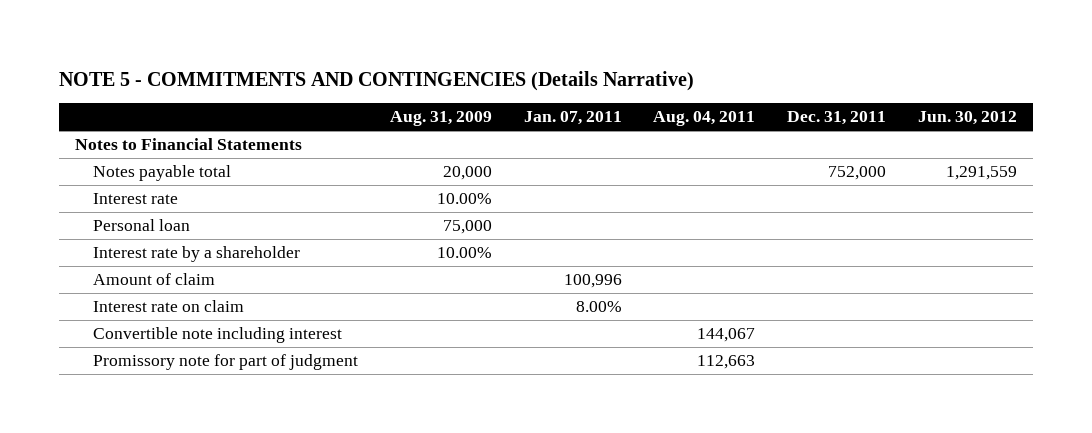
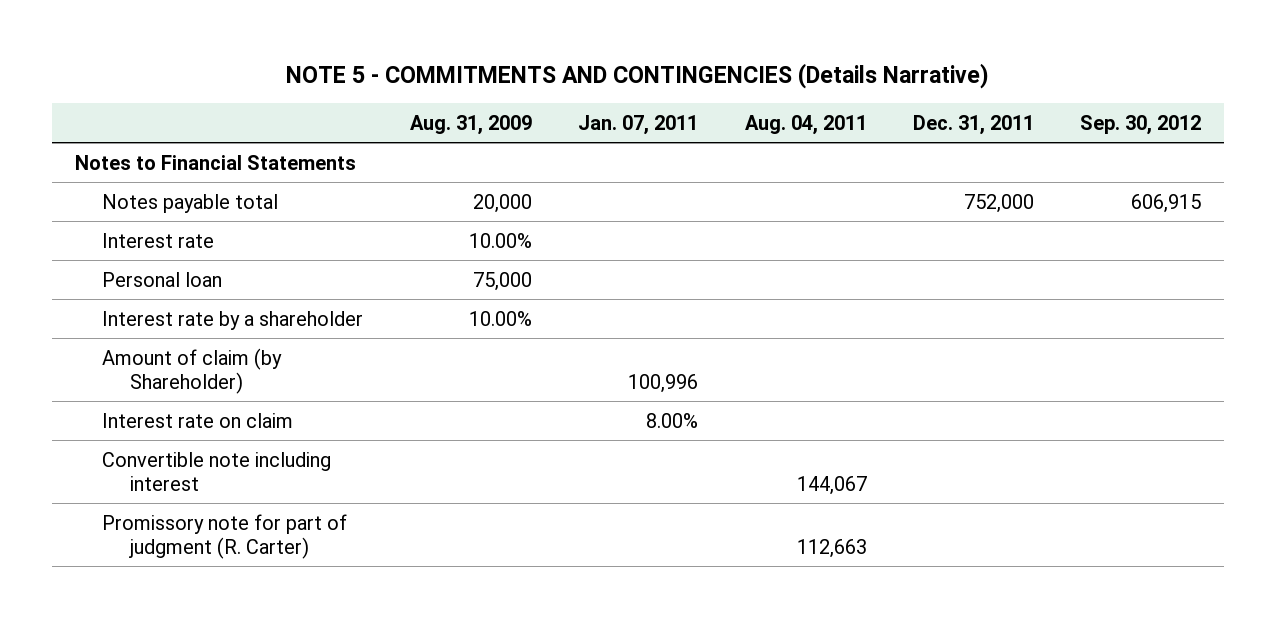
[918,111,1018,126] Jun. 30, 2012 -> none
none -> [1080,114,1202,135] Sep. 30, 2012
[92,273,215,286] Amount of claim -> [102,347,283,394] Amount of claim (by Shareholder)
[92,354,358,371] Promissory note for part of judgment -> [102,513,348,559] Promissory note for part of judgment (R. Carter)

